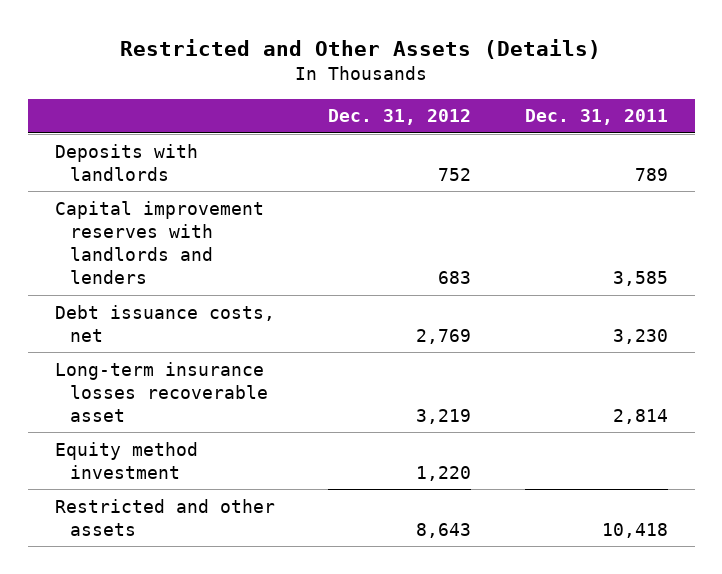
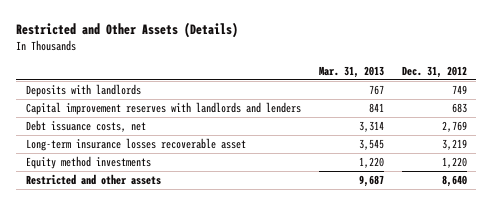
[524,109,668,126] Dec. 31, 2011 -> none
none -> [318,65,384,78] Mar. 31, 2013
[438,167,472,181] 752 -> [452,85,468,95] 749
[54,441,198,479] Equity method investment -> [25,156,151,170] Equity method investments
[416,522,472,538] 8,643 -> [442,175,468,188] 8,640

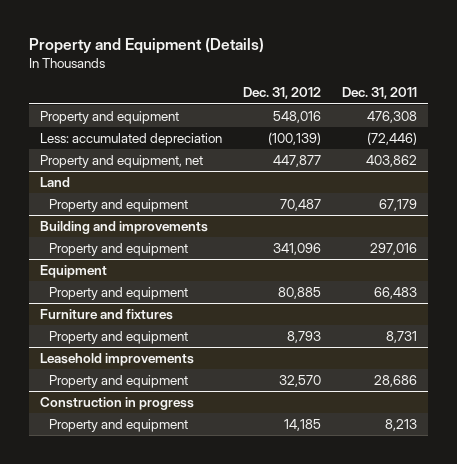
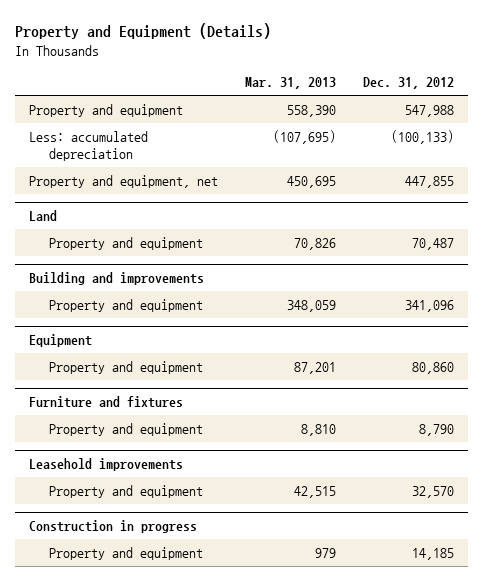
[342,87,418,100] Dec. 31, 2011 -> none
none -> [244,77,336,90] Mar. 31, 2013
[272,111,321,124] 548,016 -> [405,104,455,117] 547,988
[267,132,321,146] (100,139) -> [391,129,455,144] (100,133)
[272,155,321,168] 447,877 -> [405,175,455,188] 447,855
[277,287,321,300] 80,885 -> [412,361,455,374] 80,860
[286,331,321,344] 8,793 -> [419,423,455,436] 8,790

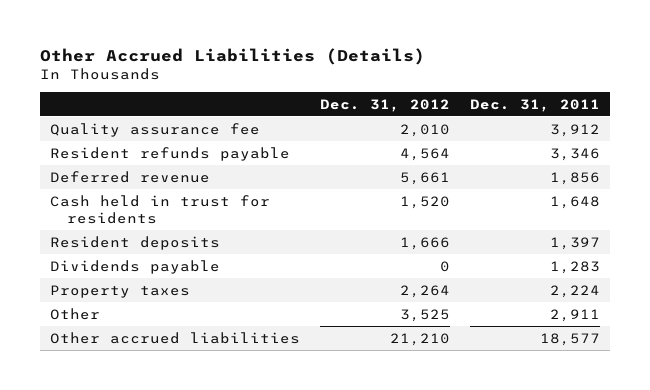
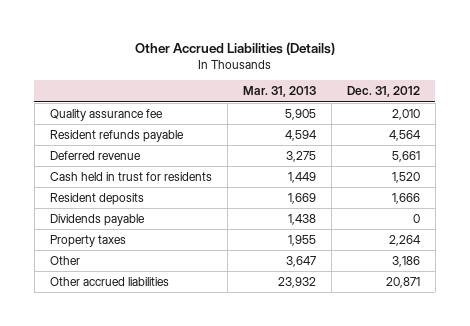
[469,98,600,112] Dec. 31, 2011 -> none
none -> [242,86,316,98] Mar. 31, 2013
[399,308,450,322] 3,525 -> [391,255,420,267] 3,186
[389,332,450,346] 21,210 -> [385,276,420,288] 20,871

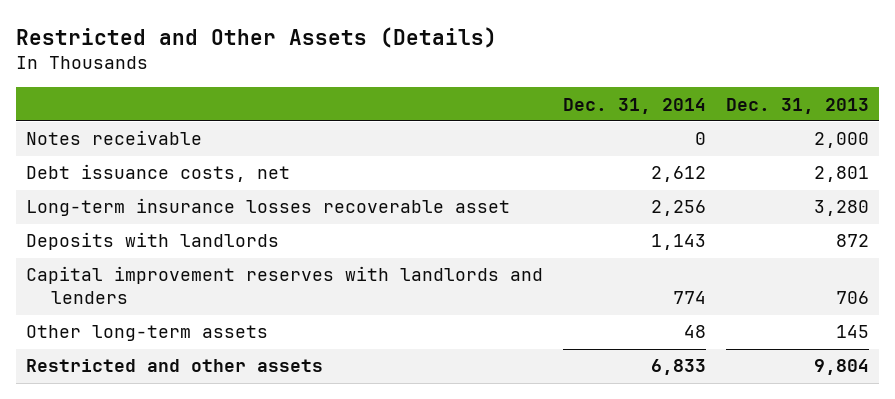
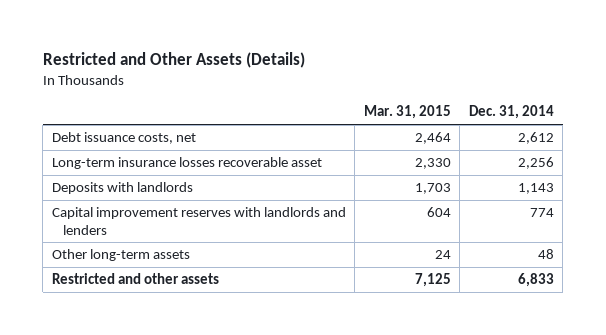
[725,97,869,114] Dec. 31, 2013 -> none
none -> [363,105,451,120] Mar. 31, 2015
[26,130,203,146] Notes receivable -> none

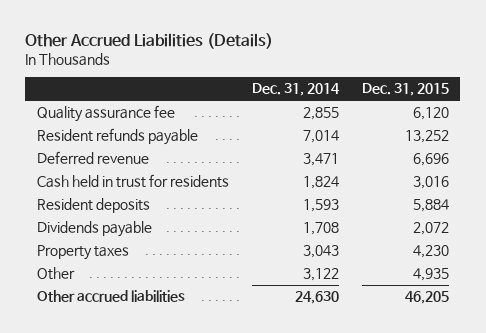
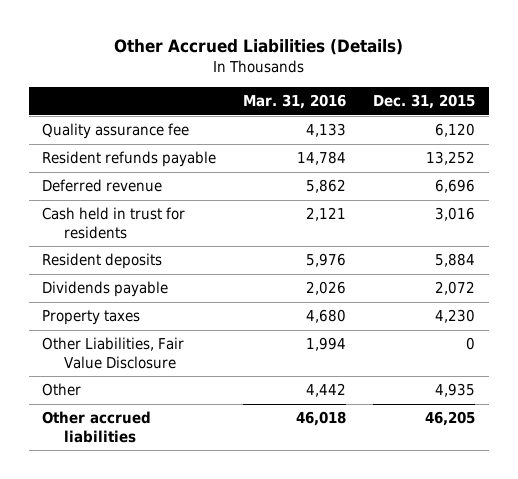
[251,83,340,97] Dec. 31, 2014 -> none
none -> [243,94,347,110] Mar. 31, 2016
none -> [42,337,185,369] Other Liabilities, Fair Value Disclosure

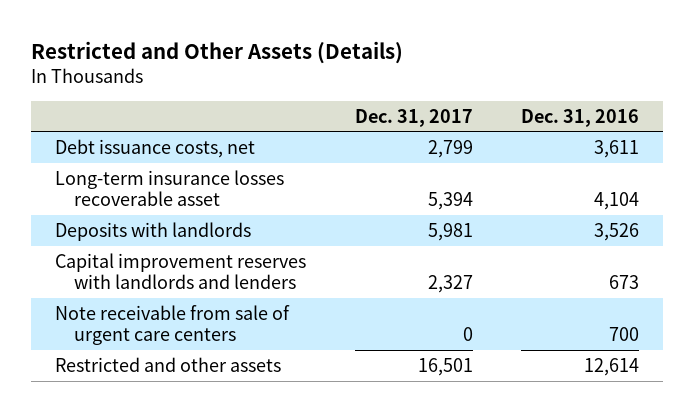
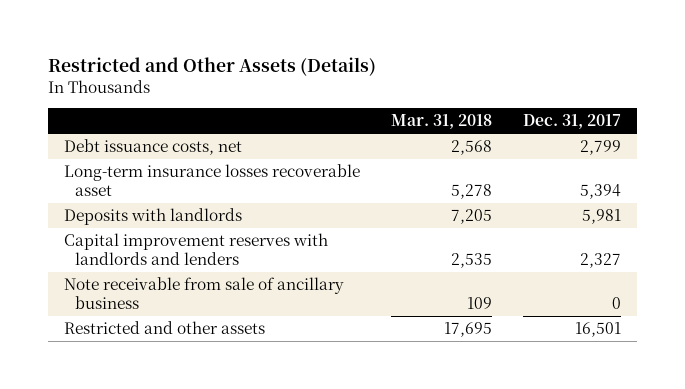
[521,108,640,127] Dec. 31, 2016 -> none
none -> [390,114,492,130] Mar. 31, 2018
[55,304,291,345] Note receivable from sale of urgent care centers -> [63,277,344,309] Note receivable from sale of ancillary business

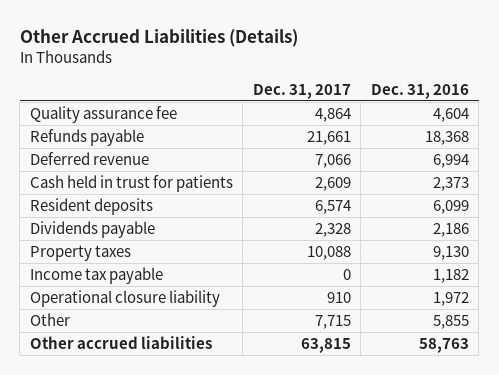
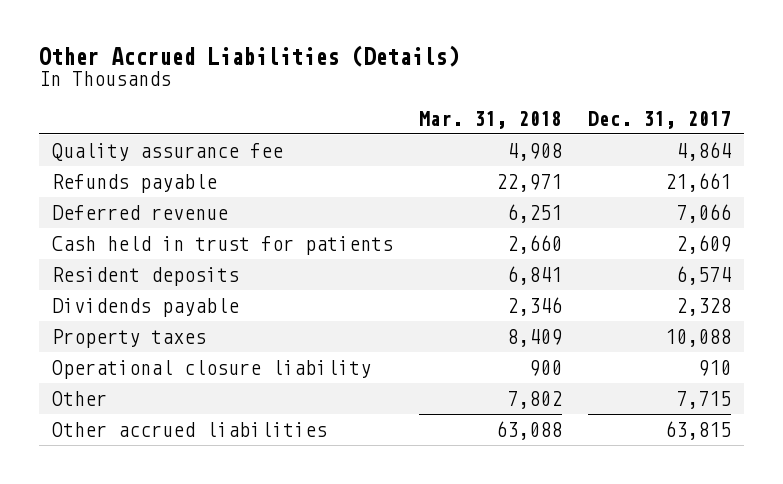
[370,84,469,100] Dec. 31, 2016 -> none
none -> [419,110,563,129] Mar. 31, 2018
[29,266,163,284] Income tax payable -> none

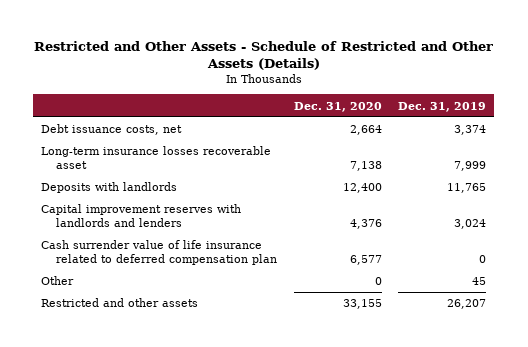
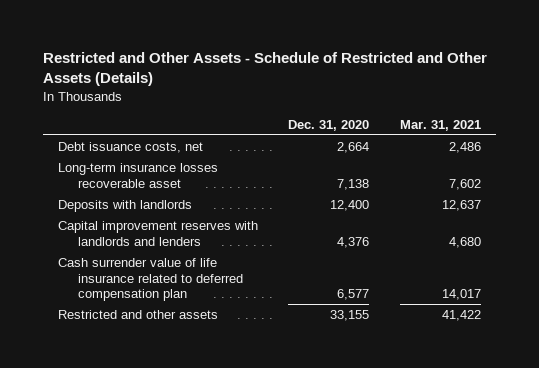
[398,101,487,112] Dec. 31, 2019 -> none
none -> [399,119,481,131] Mar. 31, 2021
[41,276,75,286] Other -> none

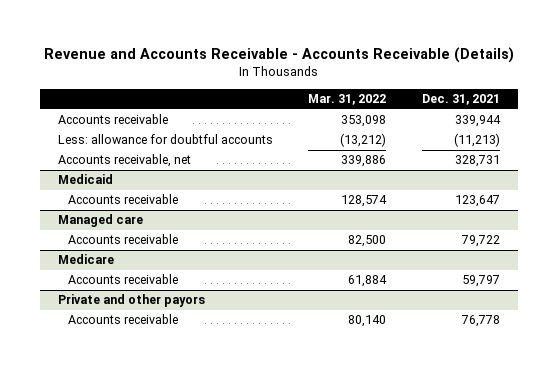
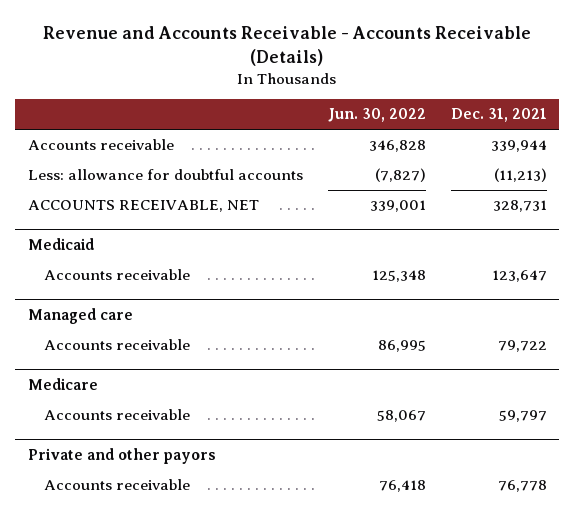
[308,94,387,106] Mar. 31, 2022 -> none
none -> [327,108,426,123] Jun. 30, 2022
[57,154,191,168] Accounts receivable, net -> [27,200,259,213] ACCOUNTS RECEIVABLE, NET

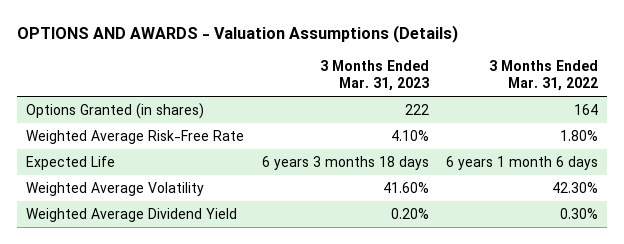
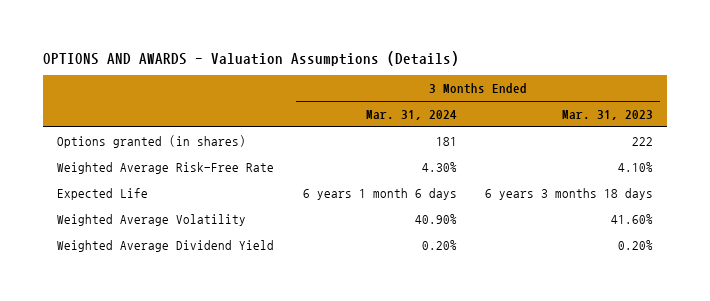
[489,60,599,92] 3 Months Ended Mar. 31, 2022 -> none
none -> [365,109,457,120] Mar. 31, 2024
[25,103,204,120] Options Granted (in shares) -> [57,134,247,148] Options granted (in shares)

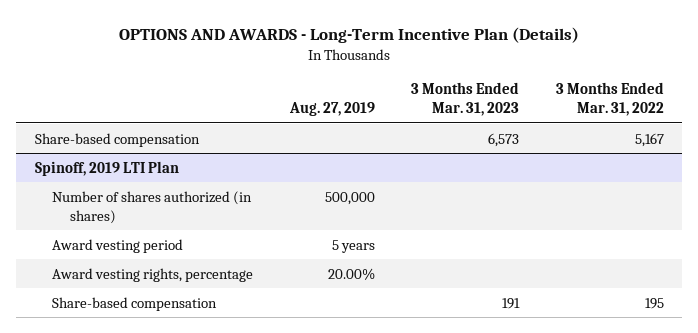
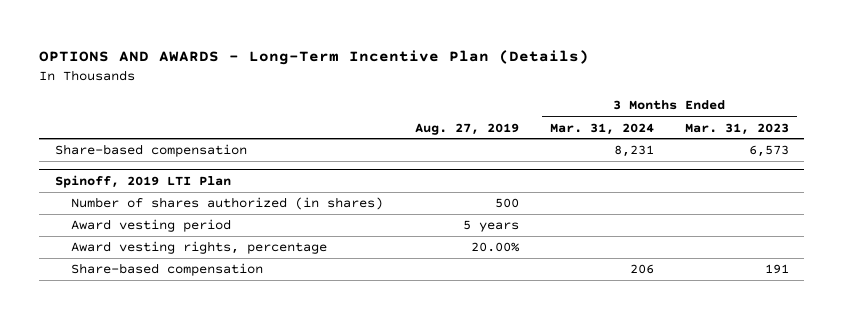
[555,82,664,117] 3 Months Ended Mar. 31, 2022 -> none
none -> [549,122,654,135] Mar. 31, 2024
[324,191,375,205] 500,000 -> [494,198,519,209] 500

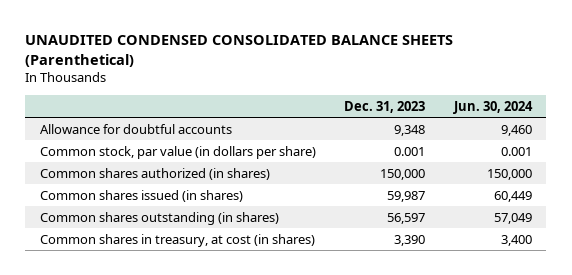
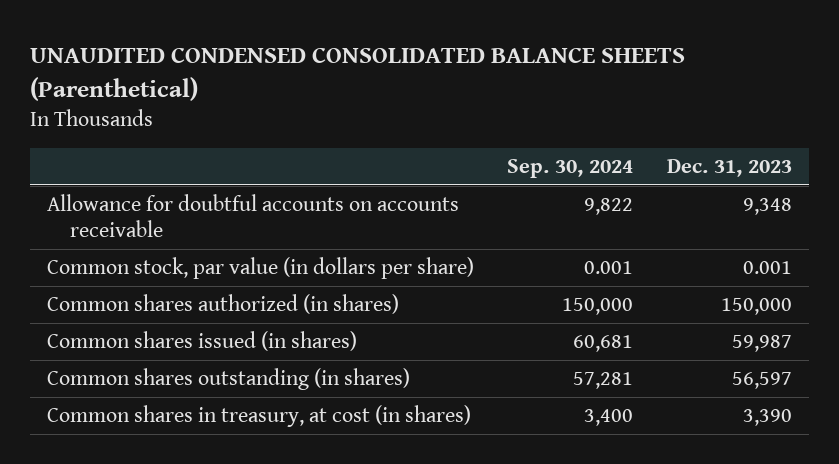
[453,100,534,114] Jun. 30, 2024 -> none
none -> [507,158,634,178] Sep. 30, 2024
[39,123,232,134] Allowance for doubtful accounts -> [46,194,459,238] Allowance for doubtful accounts on accounts receivable

